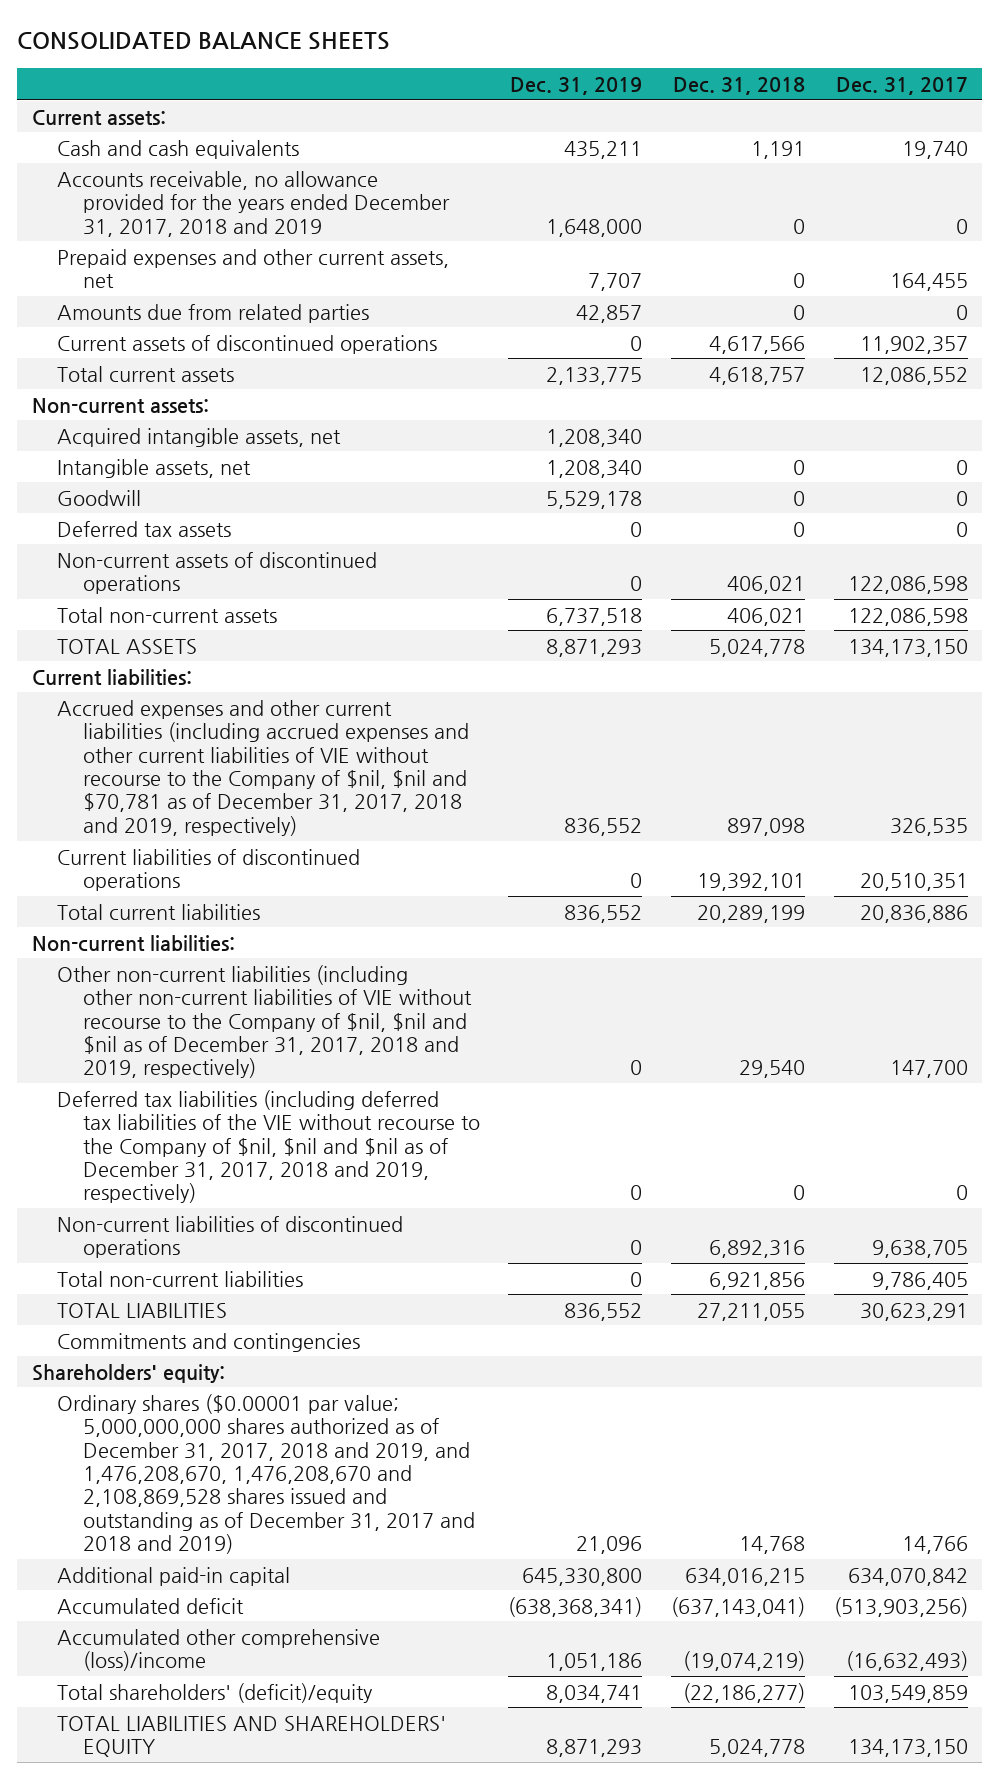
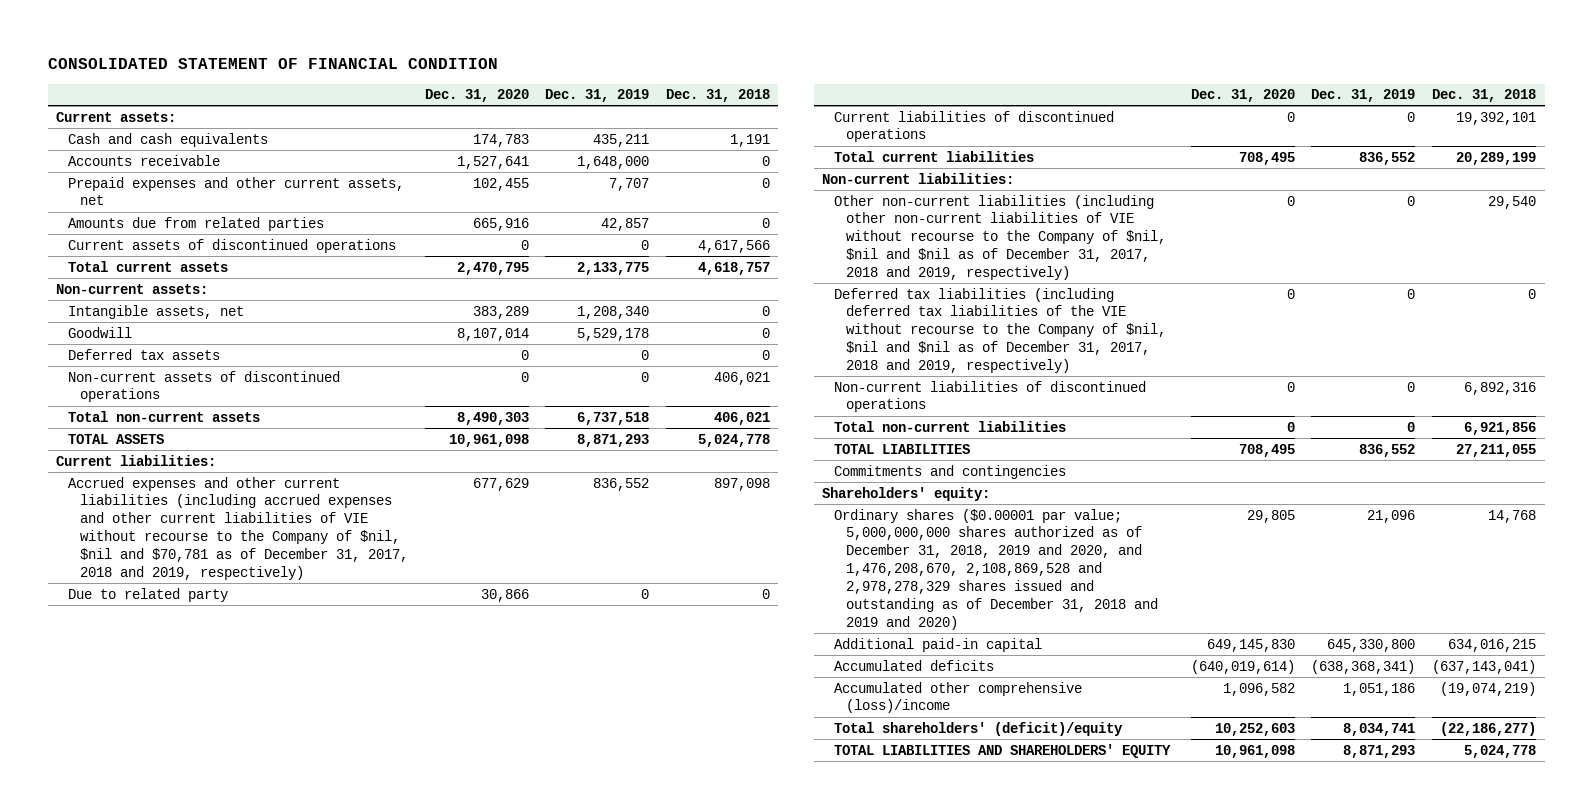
[17,32,391,51] CONSOLIDATED BALANCE SHEETS -> [47,58,498,70] CONSOLIDATED STATEMENT OF FINANCIAL CONDITION
[835,76,968,95] Dec. 31, 2017 -> none
none -> [424,89,529,103] Dec. 31, 2020
[57,170,450,237] Accounts receivable, no allowance provided for the years ended December 31, 2017, 2018 and 2019 -> [67,154,220,166] Accounts receivable
[57,427,342,447] Acquired intangible assets, net -> none
none -> [67,587,228,602] Due to related party
[57,1393,475,1555] Ordinary shares ($0.00001 par value; 5,000,000,000 shares authorized as of December 31, 2017, 2018 and 2019, and 1,476,208,670, 1,476,208,670 and 2,108,869,528 shares issued and outstanding as of December 31, 2017 and 2018 and 2019) -> [834,508,1158,631] Ordinary shares ($0.00001 par value; 5,000,000,000 shares authorized as of December 31, 2018, 2019 and 2020, and 1,476,208,670, 2,108,869,528 and 2,978,278,329 shares issued and outstanding as of December 31, 2018 and 2019 and 2020)
[57,1597,245,1614] Accumulated deficit -> [834,659,995,671] Accumulated deficits

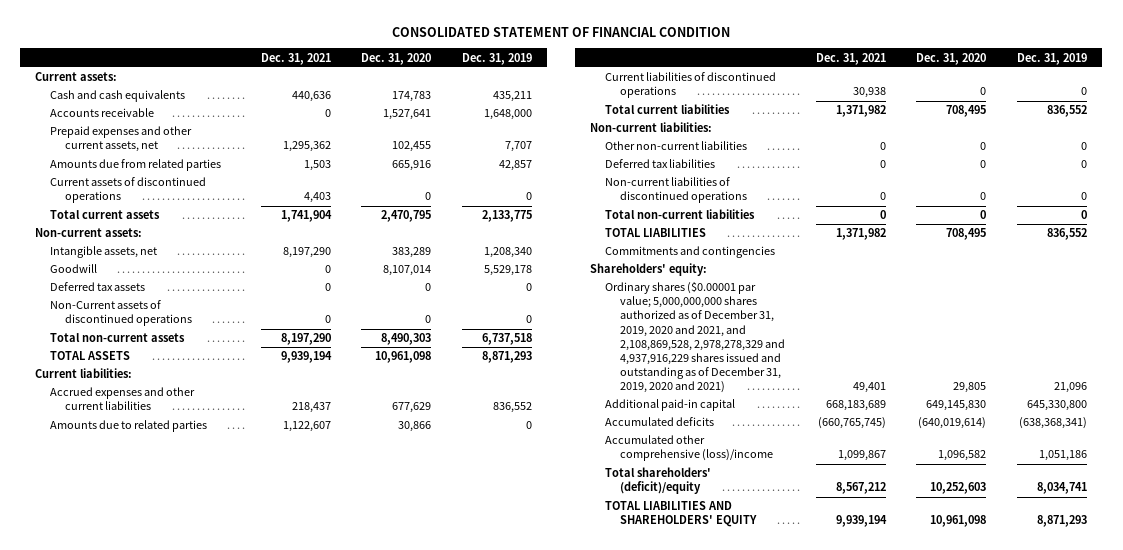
[666,89,771,103] Dec. 31, 2018 -> none
none -> [260,52,331,65] Dec. 31, 2021
[67,370,340,403] Non-current assets of discontinued operations -> [50,300,192,327] Non-Current assets of discontinued operations
[67,476,408,581] Accrued expenses and other current liabilities (including accrued expenses and other current liabilities of VIE without recourse to the Company of $nil, $nil and $70,781 as of December 31, 2017, 2018 and 2019, respectively) -> [50,387,196,411] Accrued expenses and other current liabilities
[67,587,228,602] Due to related party -> [50,420,208,433] Amounts due to related parties
[834,194,1166,281] Other non-current liabilities (including other non-current liabilities of VIE without recourse to the Company of $nil, $nil and $nil as of December 31, 2017, 2018 and 2019, respectively) -> [605,141,748,151] Other non-current liabilities
[834,287,1166,374] Deferred tax liabilities (including deferred tax liabilities of the VIE without recourse to the Company of $nil, $nil and $nil as of December 31, 2017, 2018 and 2019, respectively) -> [605,159,716,169] Deferred tax liabilities
[834,508,1158,631] Ordinary shares ($0.00001 par value; 5,000,000,000 shares authorized as of December 31, 2018, 2019 and 2020, and 1,476,208,670, 2,108,869,528 and 2,978,278,329 shares issued and outstanding as of December 31, 2018 and 2019 and 2020) -> [605,281,785,393] Ordinary shares ($0.00001 par value; 5,000,000,000 shares authorized as of December 31, 2019, 2020 and 2021, and 2,108,869,528, 2,978,278,329 and 4,937,916,229 shares issued and outstanding as of December 31, 2019, 2020 and 2021)

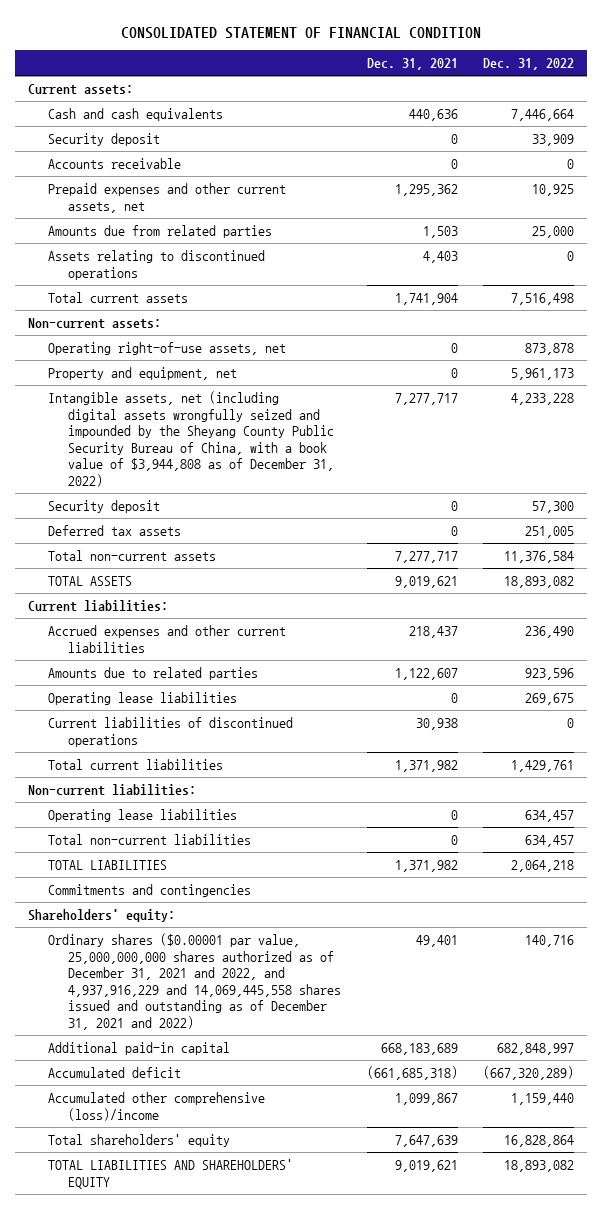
[361,52,432,65] Dec. 31, 2020 -> none
[462,52,533,65] Dec. 31, 2019 -> none
none -> [483,58,575,71] Dec. 31, 2022
none -> [48,132,161,146] Security deposit
[50,177,207,204] Current assets of discontinued operations -> [48,249,266,280] Assets relating to discontinued operations
[50,246,158,259] Intangible assets, net -> none
[50,264,98,274] Goodwill -> none
none -> [48,341,287,355] Operating right-of-use assets, net
none -> [48,366,238,380] Property and equipment, net
none -> [48,390,334,487] Intangible assets, net (including digital assets wrongfully seized and impounded by the Sheyang County Public Security Bureau of China, with a book value of $3,944,808 as of December 31, 2022)
none -> [48,499,161,513] Security deposit
[50,300,192,327] Non-Current assets of discontinued operations -> none
[280,333,331,346] 8,197,290 -> [394,550,458,563] 7,277,717
[280,351,332,364] 9,939,194 -> [394,575,458,588] 9,019,621
none -> [48,691,238,705] Operating lease liabilities
[605,141,748,151] Other non-current liabilities -> none
[605,159,716,169] Deferred tax liabilities -> none
[605,177,747,204] Non-current liabilities of discontinued operations -> none
none -> [48,808,238,822] Operating lease liabilities
[605,281,785,393] Ordinary shares ($0.00001 par value; 5,000,000,000 shares authorized as of December 31, 2019, 2020 and 2021, and 2,108,869,528, 2,978,278,329 and 4,937,916,229 shares issued and outstanding as of December 31, 2019, 2020 and 2021) -> [48,932,341,1030] Ordinary shares ($0.00001 par value, 25,000,000,000 shares authorized as of December 31, 2021 and 2022, and 4,937,916,229 and 14,069,445,558 shares issued and outstanding as of December 31, 2021 and 2022)
[605,417,715,427] Accumulated deficits -> [48,1066,182,1078] Accumulated deficit
[817,417,886,430] (660,765,745) -> [366,1065,458,1080] (661,685,318)
[605,467,712,495] Total shareholders' (deficit)/equity -> [48,1133,231,1147] Total shareholders' equity
[835,482,886,495] 8,567,212 -> [394,1134,458,1147] 7,647,639
[835,515,887,528] 9,939,194 -> [394,1159,458,1172] 9,019,621

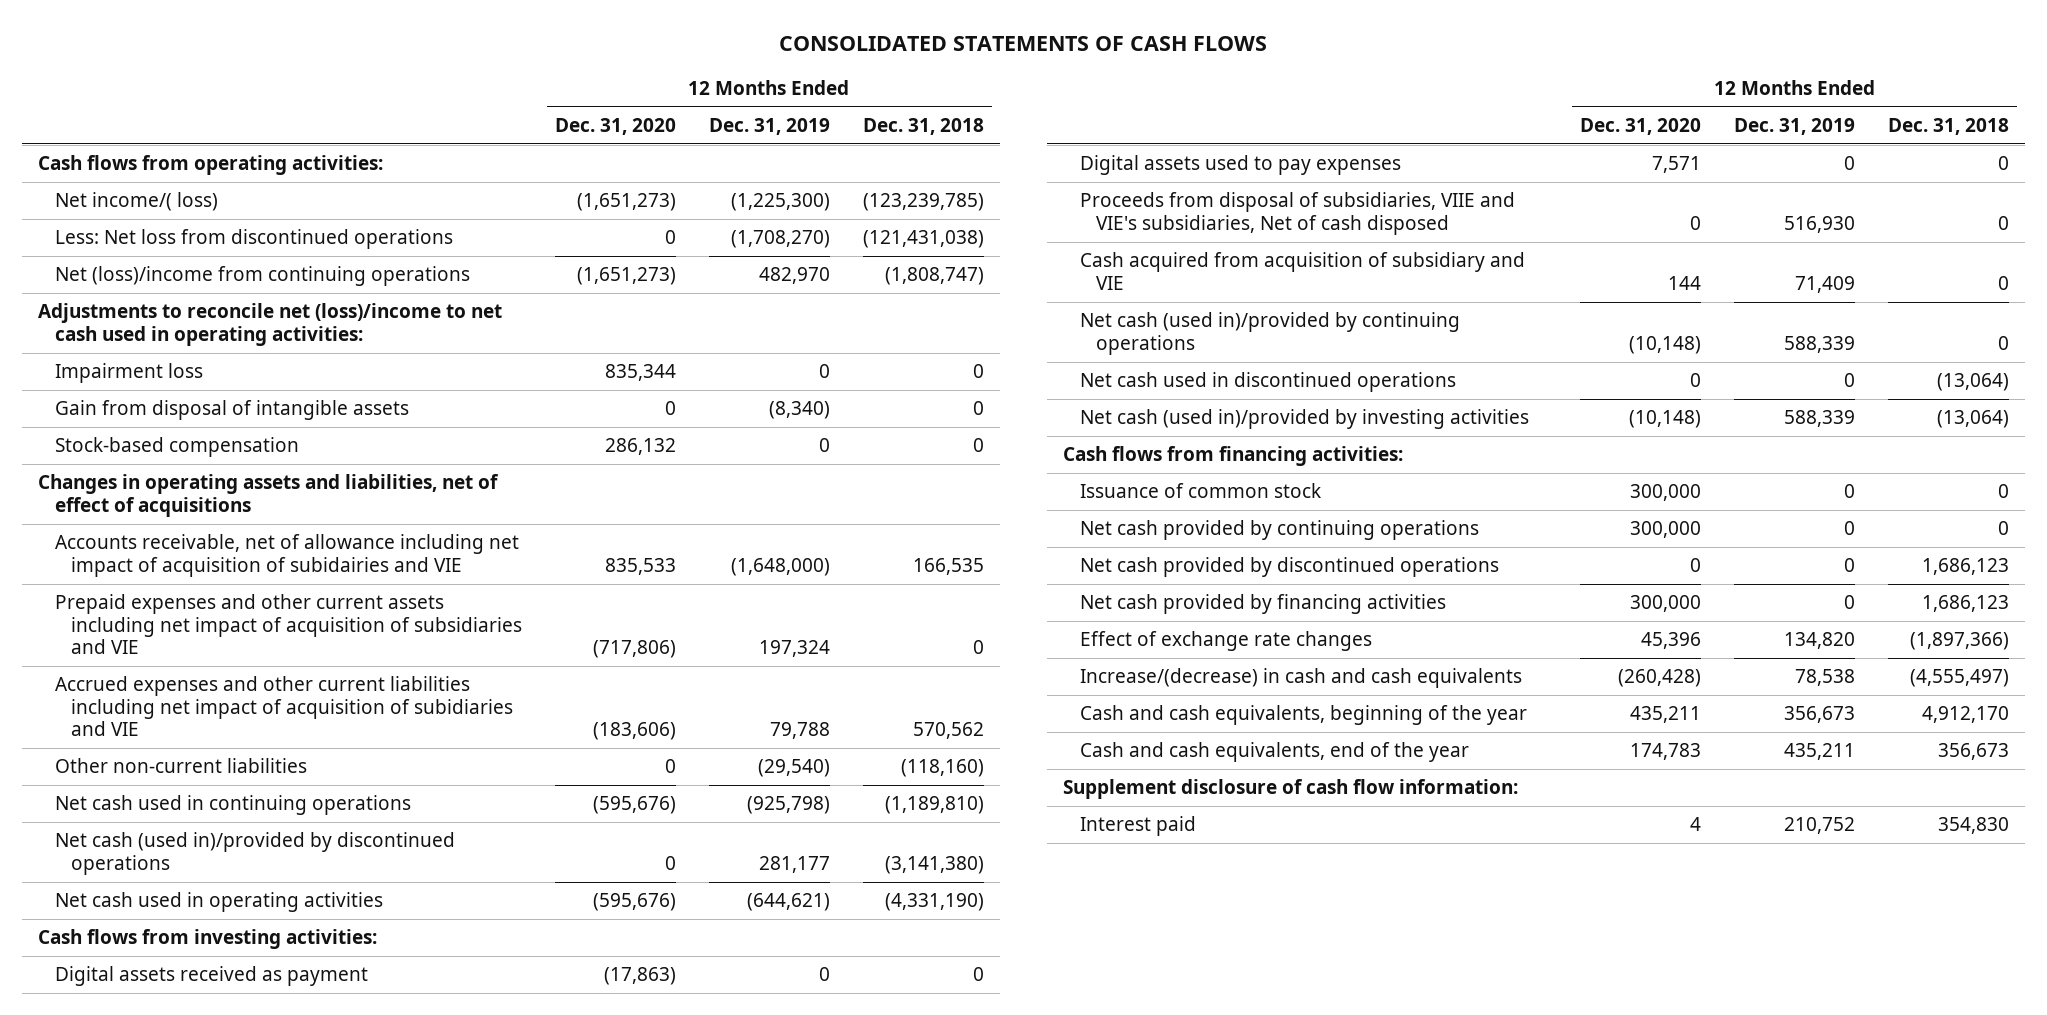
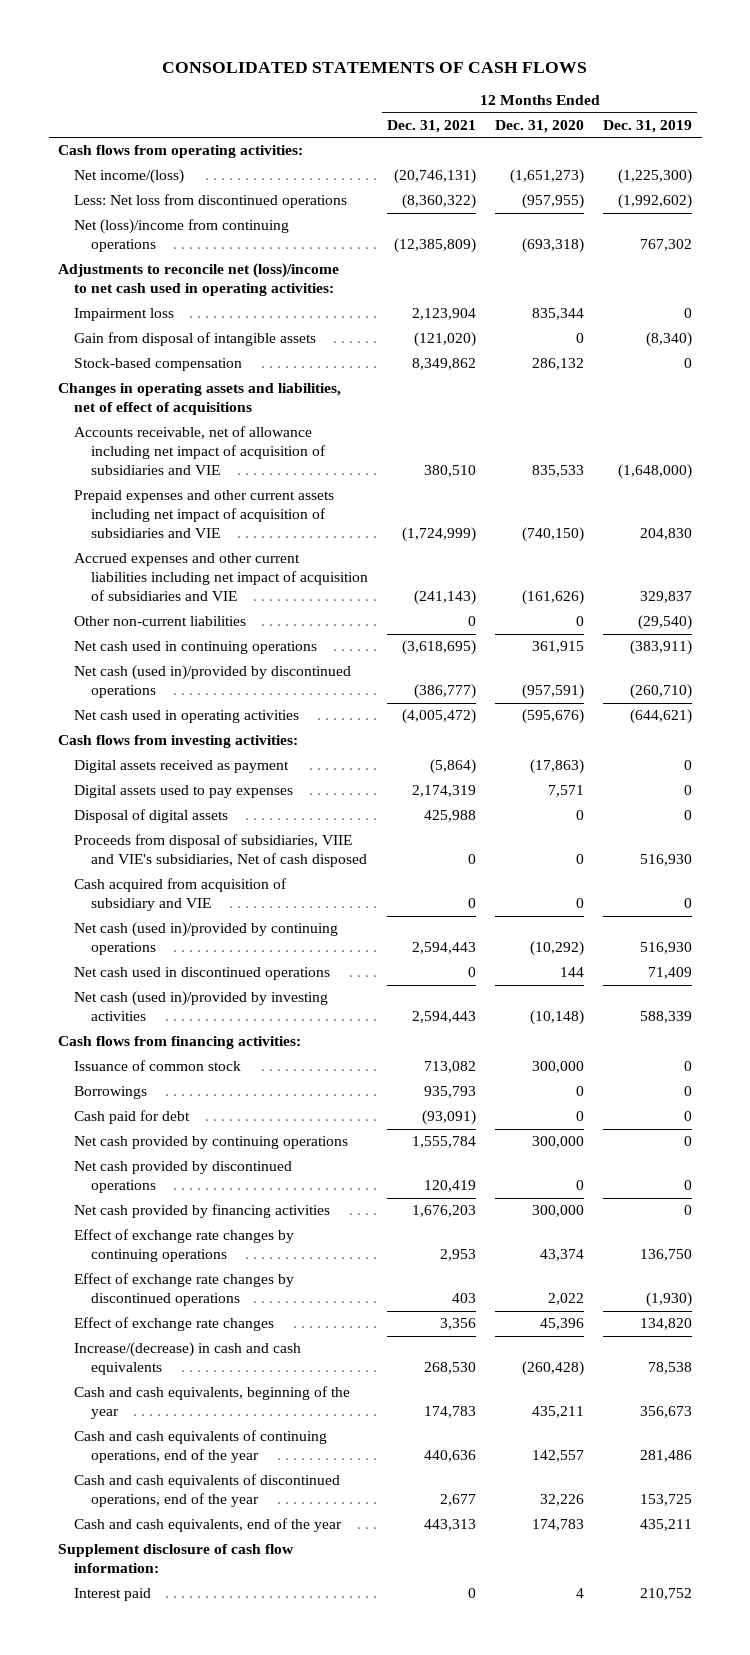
[862,117,984,135] Dec. 31, 2018 -> none
none -> [386,119,476,133] Dec. 31, 2021
[54,192,218,212] Net income/( loss) -> [74,169,185,185] Net income/(loss)
[664,230,676,245] 0 -> [522,194,585,210] (957,955)
[730,230,830,249] (1,708,270) -> [618,194,693,210] (1,992,602)
[576,267,676,286] (1,651,273) -> [522,238,585,254] (693,318)
[758,267,830,285] 482,970 -> [640,239,693,252] 767,302
[54,534,519,577] Accounts receivable, net of allowance including net impact of acquisition of subidairies and VIE -> [74,426,326,476] Accounts receivable, net of allowance including net impact of acquisition of subsidiaries and VIE
[592,640,676,659] (717,806) -> [522,527,585,543] (740,150)
[758,640,830,658] 197,324 -> [640,528,693,541] 204,830
[54,676,514,737] Accrued expenses and other current liabilities including net impact of acquisition of subidiaries and VIE -> [74,553,368,602] Accrued expenses and other current liabilities including net impact of acquisition of subsidiaries and VIE
[592,722,676,741] (183,606) -> [522,590,585,606] (161,626)
[769,722,830,740] 79,788 -> [640,591,693,604] 329,837
[592,796,676,815] (595,676) -> [532,641,585,654] 361,915
[746,796,830,815] (925,798) -> [630,640,693,656] (383,911)
[664,855,676,870] 0 -> [522,684,585,700] (957,591)
[758,855,830,873] 281,177 -> [630,684,693,700] (260,710)
none -> [74,809,229,824] Disposal of digital assets
[1668,275,1702,290] 144 -> [576,898,585,909] 0
[1795,275,1856,293] 71,409 -> [684,898,693,909] 0
[1629,335,1702,354] (10,148) -> [530,941,585,957] (10,292)
[1784,335,1856,353] 588,339 -> [640,942,693,955] 516,930
[1690,373,1702,388] 0 -> [560,967,585,978] 144
[1844,373,1856,388] 0 -> [648,967,693,980] 71,409
none -> [74,1086,148,1100] Borrowings
none -> [74,1110,191,1125] Cash paid for debt
none -> [74,1229,295,1263] Effect of exchange rate changes by continuing operations
none -> [74,1273,295,1307] Effect of exchange rate changes by discontinued operations
none -> [74,1430,328,1464] Cash and cash equivalents of continuing operations, end of the year
none -> [74,1474,341,1508] Cash and cash equivalents of discontinued operations, end of the year

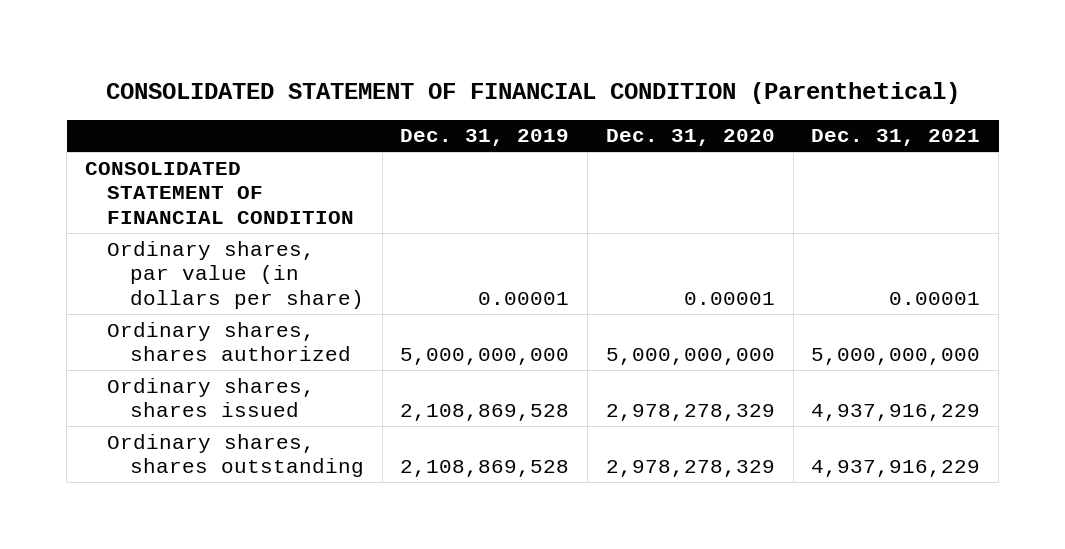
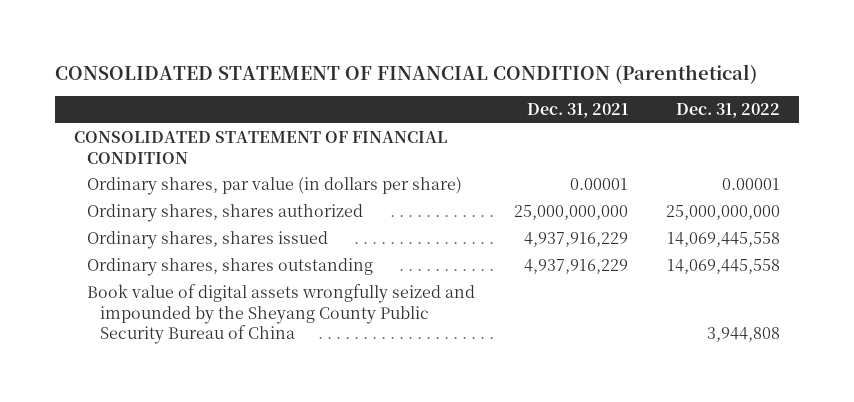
[400,129,570,147] Dec. 31, 2019 -> none
[605,129,775,147] Dec. 31, 2020 -> none
none -> [676,103,781,119] Dec. 31, 2022
[811,348,981,366] 5,000,000,000 -> [513,205,628,221] 25,000,000,000
none -> [87,284,476,345] Book value of digital assets wrongfully seized and impounded by the Sheyang County Public Security Bureau of China

